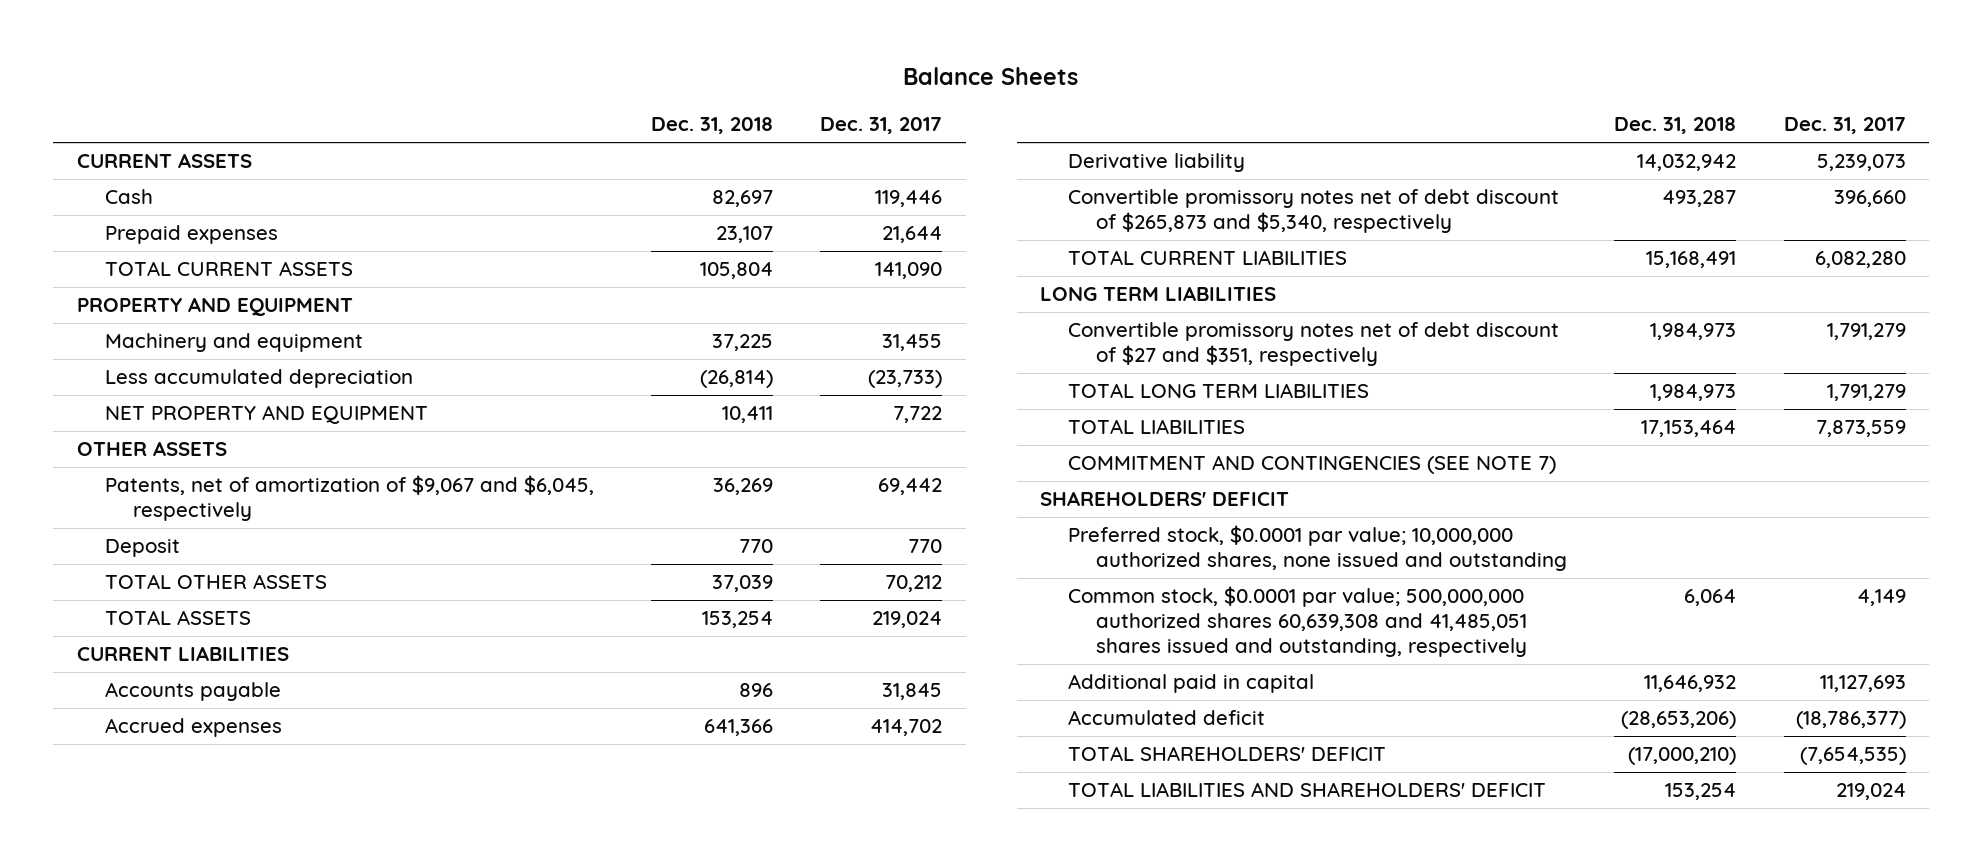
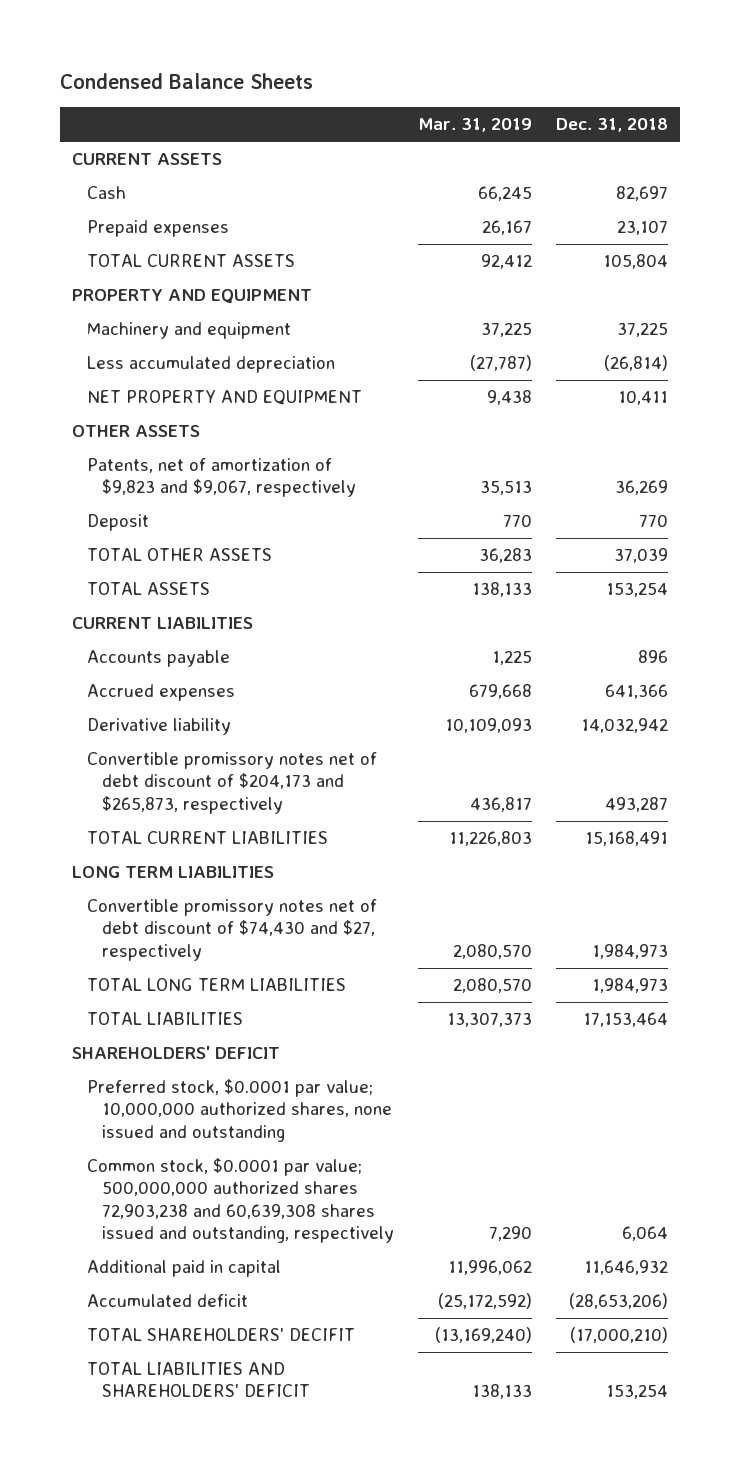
[903,67,1079,86] Balance Sheets -> [60,72,314,89] Condensed Balance Sheets
[820,117,943,135] Dec. 31, 2017 -> none
none -> [418,118,533,133] Mar. 31, 2019
[104,475,594,522] Patents, net of amortization of $9,067 and $6,045, respectively -> [87,458,356,498] Patents, net of amortization of $9,823 and $9,067, respectively
[1068,189,1560,234] Convertible promissory notes net of debt discount of $265,873 and $5,340, respectively -> [87,752,378,814] Convertible promissory notes net of debt discount of $204,173 and $265,873, respectively
[1068,322,1560,367] Convertible promissory notes net of debt discount of $27 and $351, respectively -> [87,899,378,961] Convertible promissory notes net of debt discount of $74,430 and $27, respectively
[1068,455,1557,475] COMMITMENT AND CONTINGENCIES (SEE NOTE 7) -> none
[1068,586,1528,657] Common stock, $0.0001 par value; 500,000,000 authorized shares 60,639,308 and 41,485,051 shares issued and outstanding, respectively -> [87,1158,394,1243] Common stock, $0.0001 par value; 500,000,000 authorized shares 72,903,238 and 60,639,308 shares issued and outstanding, respectively
[1068,746,1387,762] TOTAL SHAREHOLDERS' DEFICIT -> [87,1328,356,1342] TOTAL SHAREHOLDERS' DECIFIT

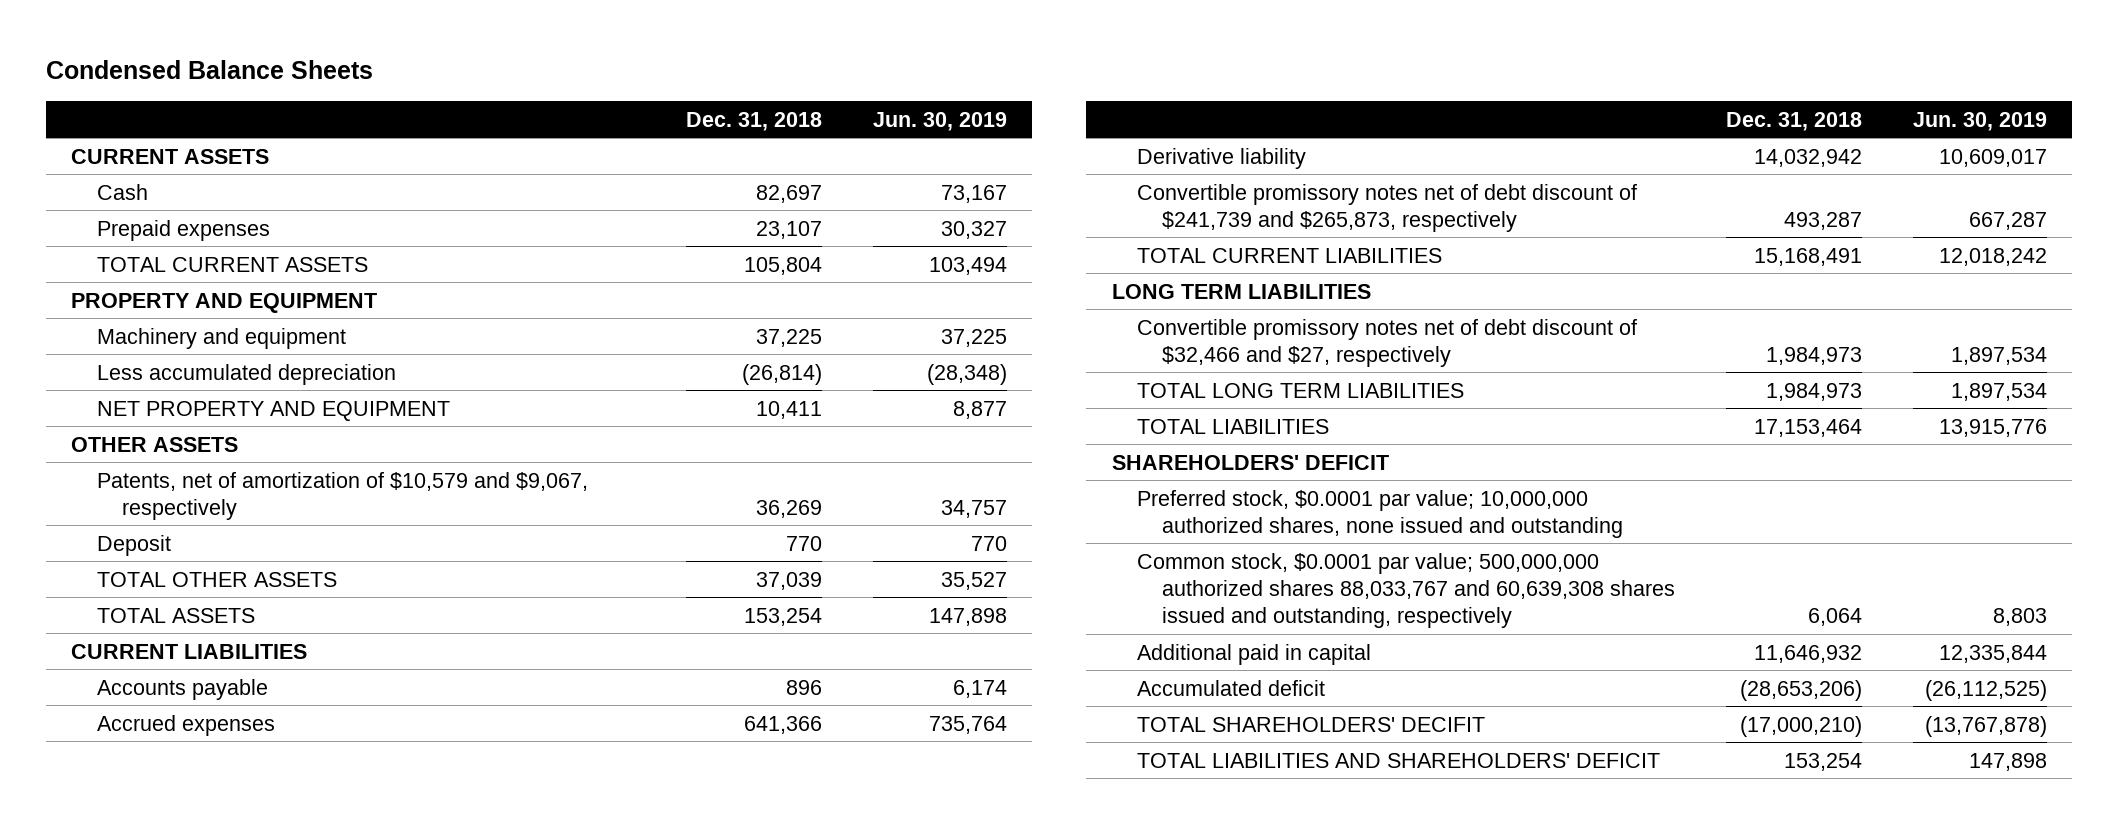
[418,118,533,133] Mar. 31, 2019 -> none
none -> [872,111,1007,131] Jun. 30, 2019
[87,458,356,498] Patents, net of amortization of $9,823 and $9,067, respectively -> [96,471,588,520] Patents, net of amortization of $10,579 and $9,067, respectively
[87,752,378,814] Convertible promissory notes net of debt discount of $204,173 and $265,873, respectively -> [1136,183,1637,232] Convertible promissory notes net of debt discount of $241,739 and $265,873, respectively
[87,899,378,961] Convertible promissory notes net of debt discount of $74,430 and $27, respectively -> [1136,318,1637,367] Convertible promissory notes net of debt discount of $32,466 and $27, respectively
[87,1158,394,1243] Common stock, $0.0001 par value; 500,000,000 authorized shares 72,903,238 and 60,639,308 shares issued and outstanding, respectively -> [1136,552,1676,628] Common stock, $0.0001 par value; 500,000,000 authorized shares 88,033,767 and 60,639,308 shares issued and outstanding, respectively

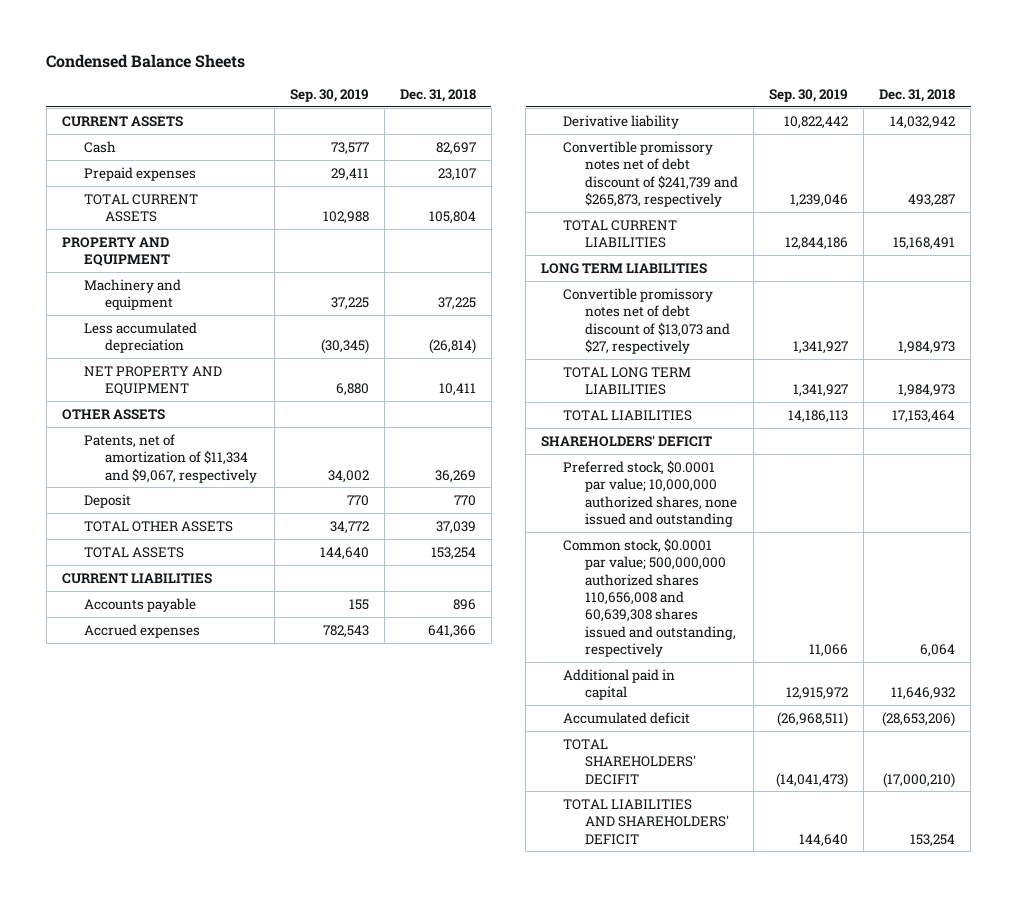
[872,111,1007,131] Jun. 30, 2019 -> none
none -> [289,88,369,102] Sep. 30, 2019
[96,471,588,520] Patents, net of amortization of $10,579 and $9,067, respectively -> [83,433,258,483] Patents, net of amortization of $11,334 and $9,067, respectively
[1136,318,1637,367] Convertible promissory notes net of debt discount of $32,466 and $27, respectively -> [563,287,730,355] Convertible promissory notes net of debt discount of $13,073 and $27, respectively
[1136,552,1676,628] Common stock, $0.0001 par value; 500,000,000 authorized shares 88,033,767 and 60,639,308 shares issued and outstanding, respectively -> [563,537,736,658] Common stock, $0.0001 par value; 500,000,000 authorized shares 110,656,008 and 60,639,308 shares issued and outstanding, respectively

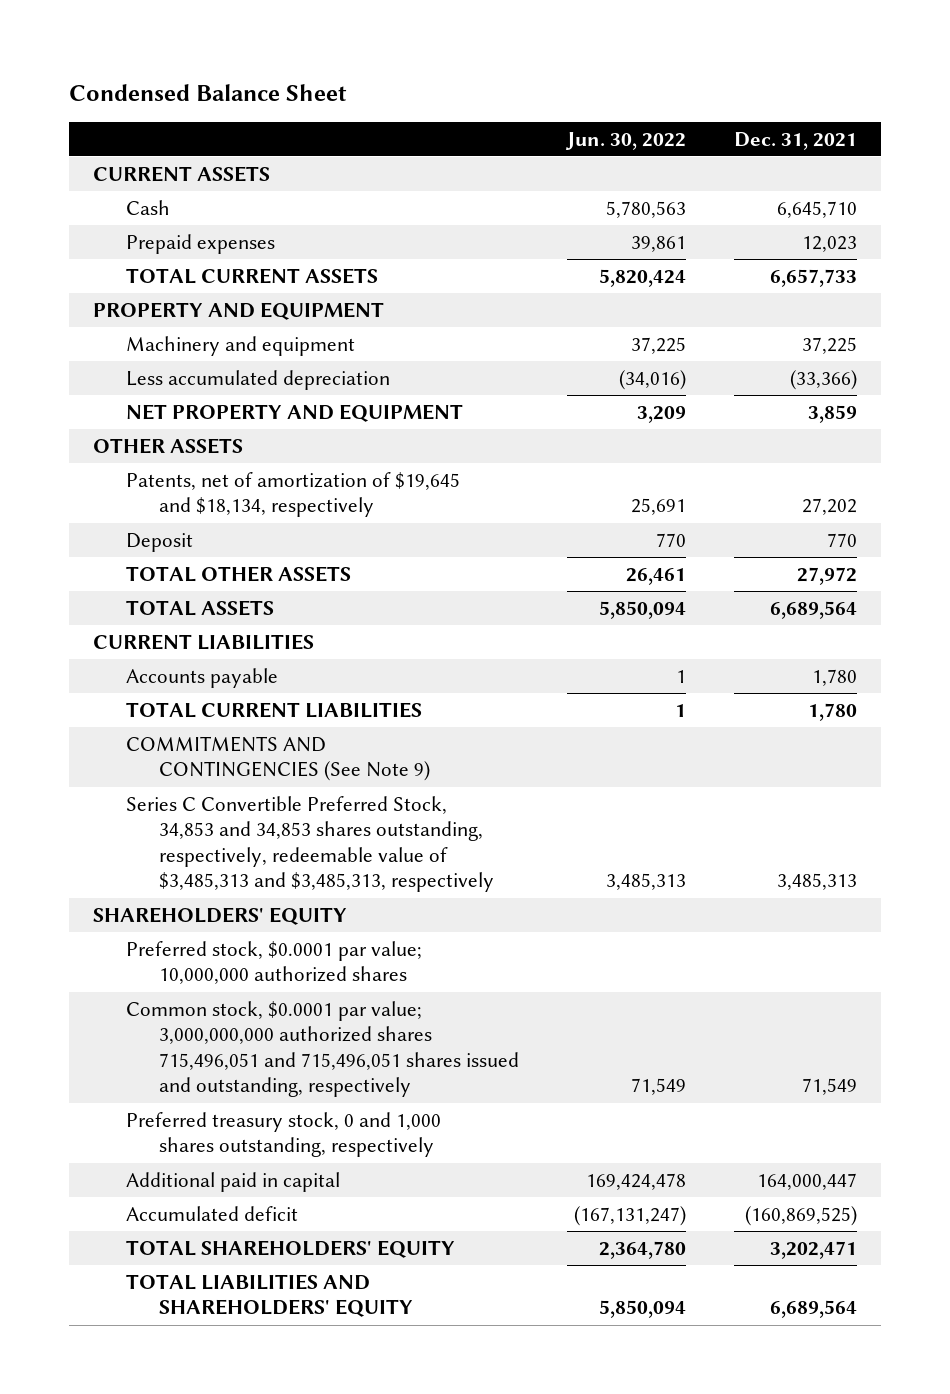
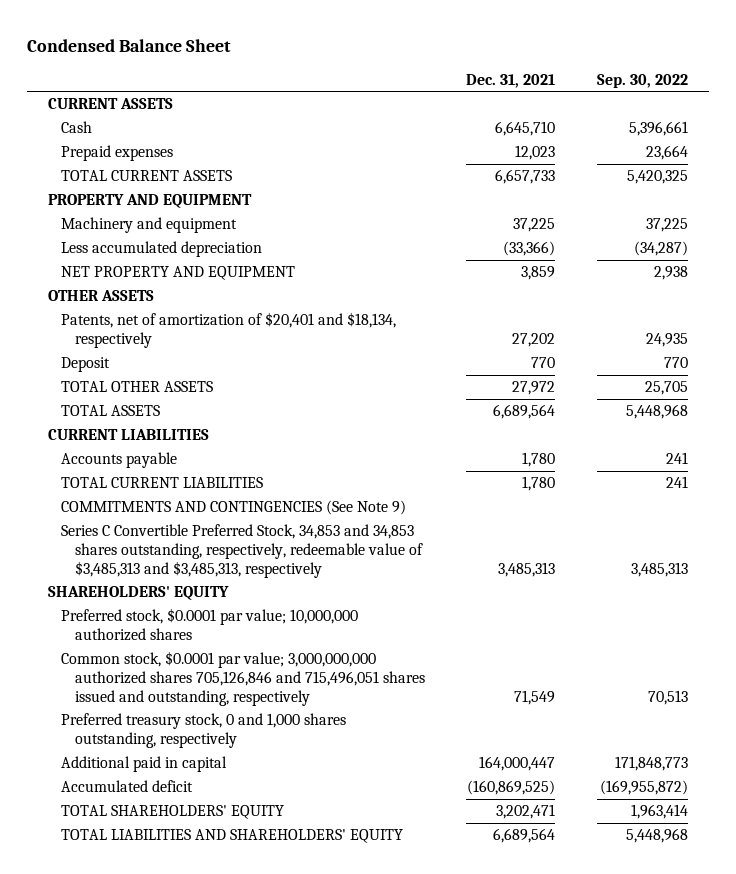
[565,131,687,150] Jun. 30, 2022 -> none
none -> [597,73,689,88] Sep. 30, 2022
[125,471,460,518] Patents, net of amortization of $19,645 and $18,134, respectively -> [61,312,397,349] Patents, net of amortization of $20,401 and $18,134, respectively
[125,1000,520,1098] Common stock, $0.0001 par value; 3,000,000,000 authorized shares 715,496,051 and 715,496,051 shares issued and outstanding, respectively -> [61,651,425,706] Common stock, $0.0001 par value; 3,000,000,000 authorized shares 705,126,846 and 715,496,051 shares issued and outstanding, respectively

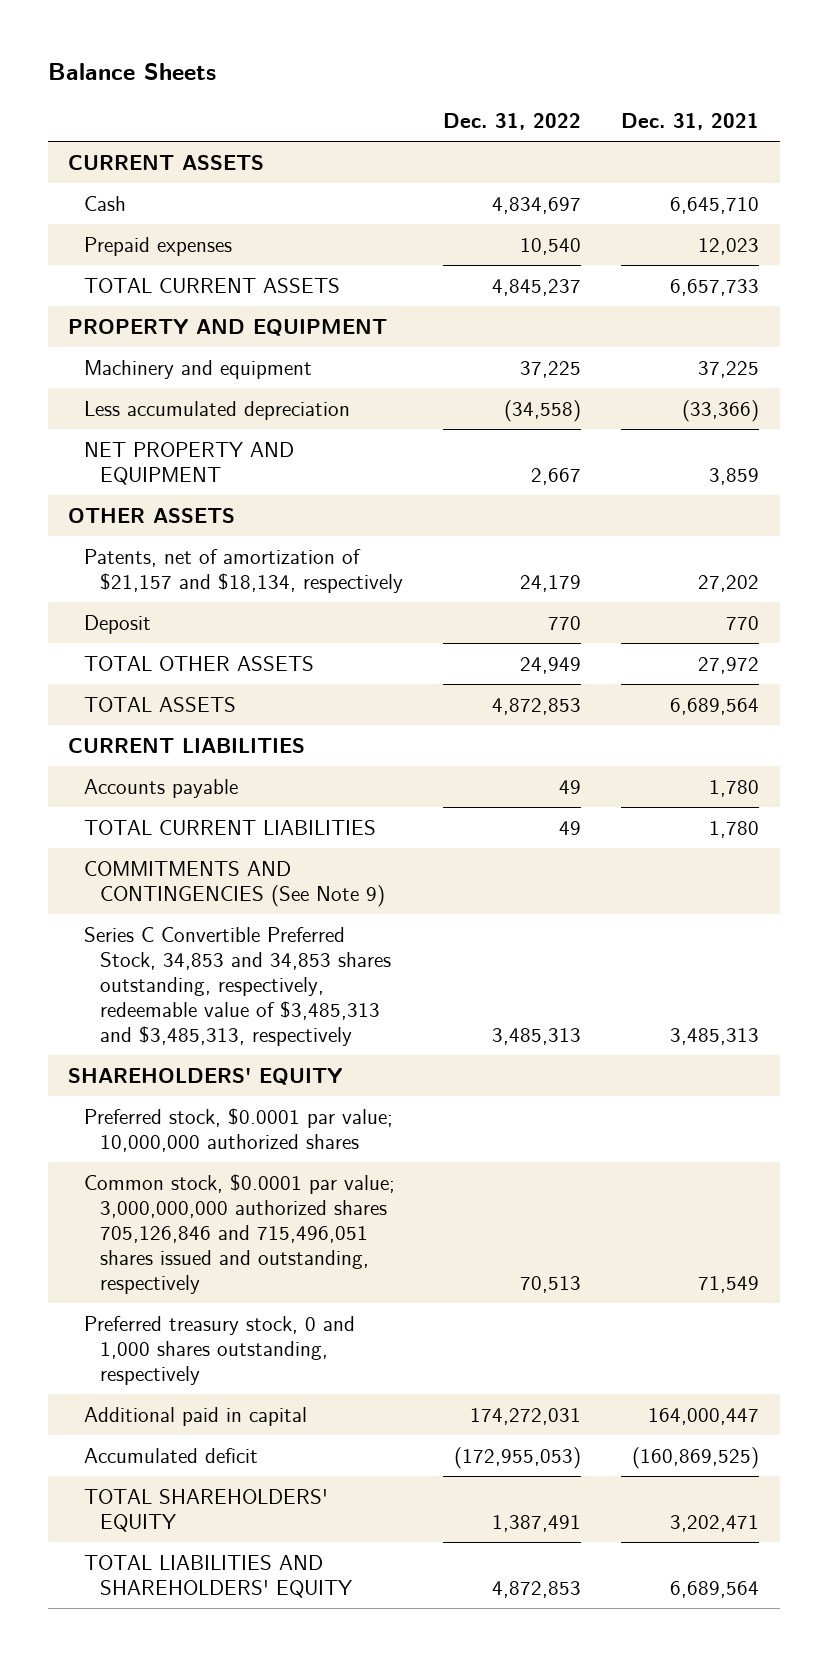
[26,38,231,52] Condensed Balance Sheet -> [48,63,217,81] Balance Sheets
[597,73,689,88] Sep. 30, 2022 -> none
none -> [443,113,582,131] Dec. 31, 2022
[61,312,397,349] Patents, net of amortization of $20,401 and $18,134, respectively -> [84,548,403,593] Patents, net of amortization of $21,157 and $18,134, respectively

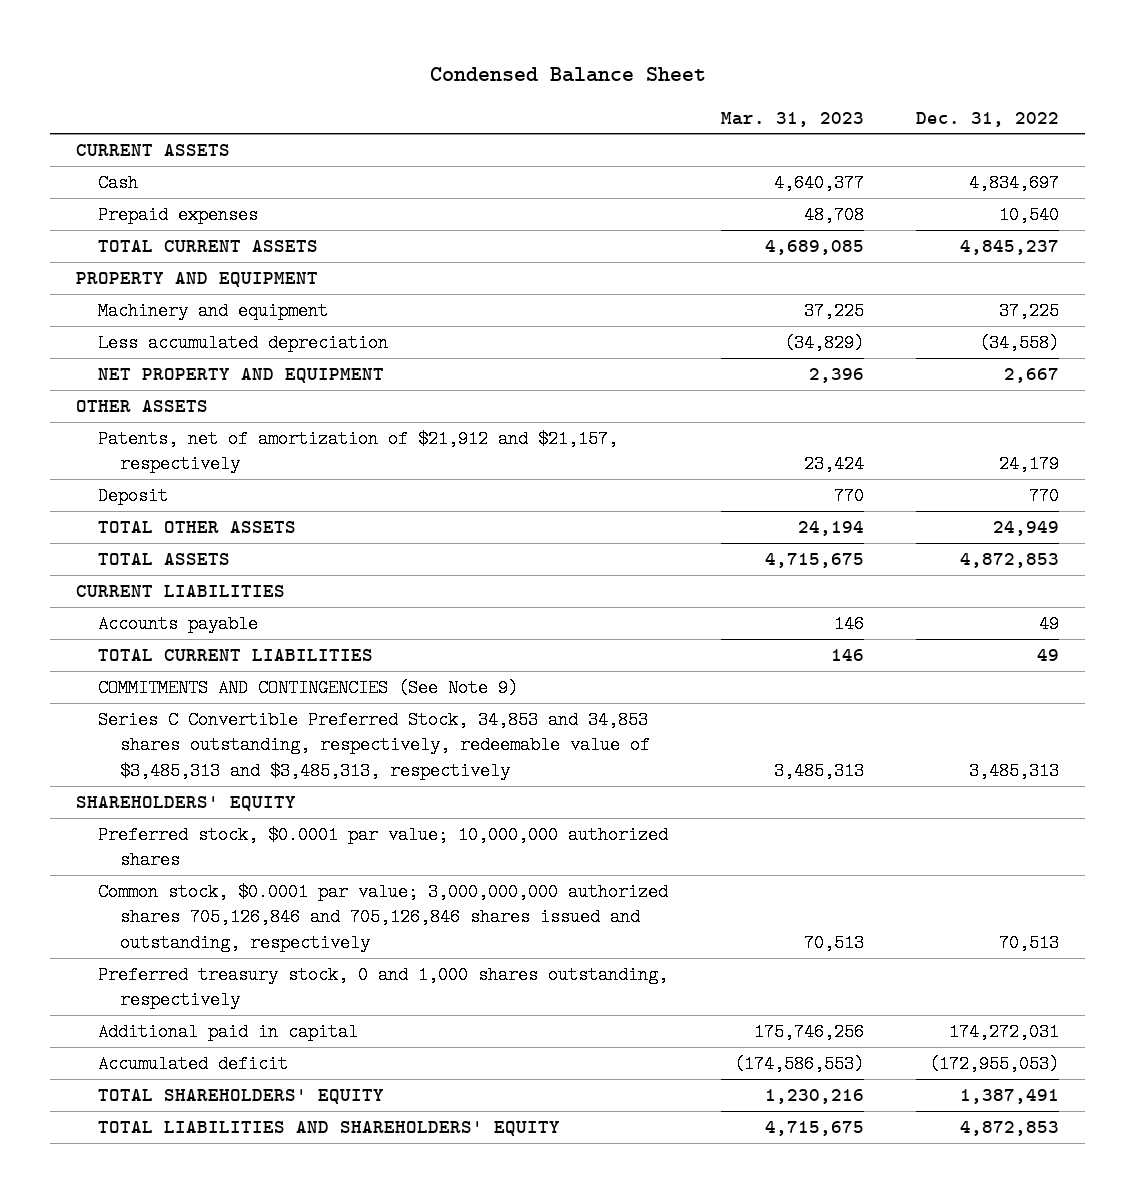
[48,63,217,81] Balance Sheets -> [429,67,706,83] Condensed Balance Sheet
[621,113,760,131] Dec. 31, 2021 -> none
none -> [720,111,864,127] Mar. 31, 2023
[84,548,403,593] Patents, net of amortization of $21,157 and $18,134, respectively -> [98,429,619,474] Patents, net of amortization of $21,912 and $21,157, respectively
[84,1173,396,1294] Common stock, $0.0001 par value; 3,000,000,000 authorized shares 705,126,846 and 715,496,051 shares issued and outstanding, respectively -> [98,882,669,952] Common stock, $0.0001 par value; 3,000,000,000 authorized shares 705,126,846 and 705,126,846 shares issued and outstanding, respectively

